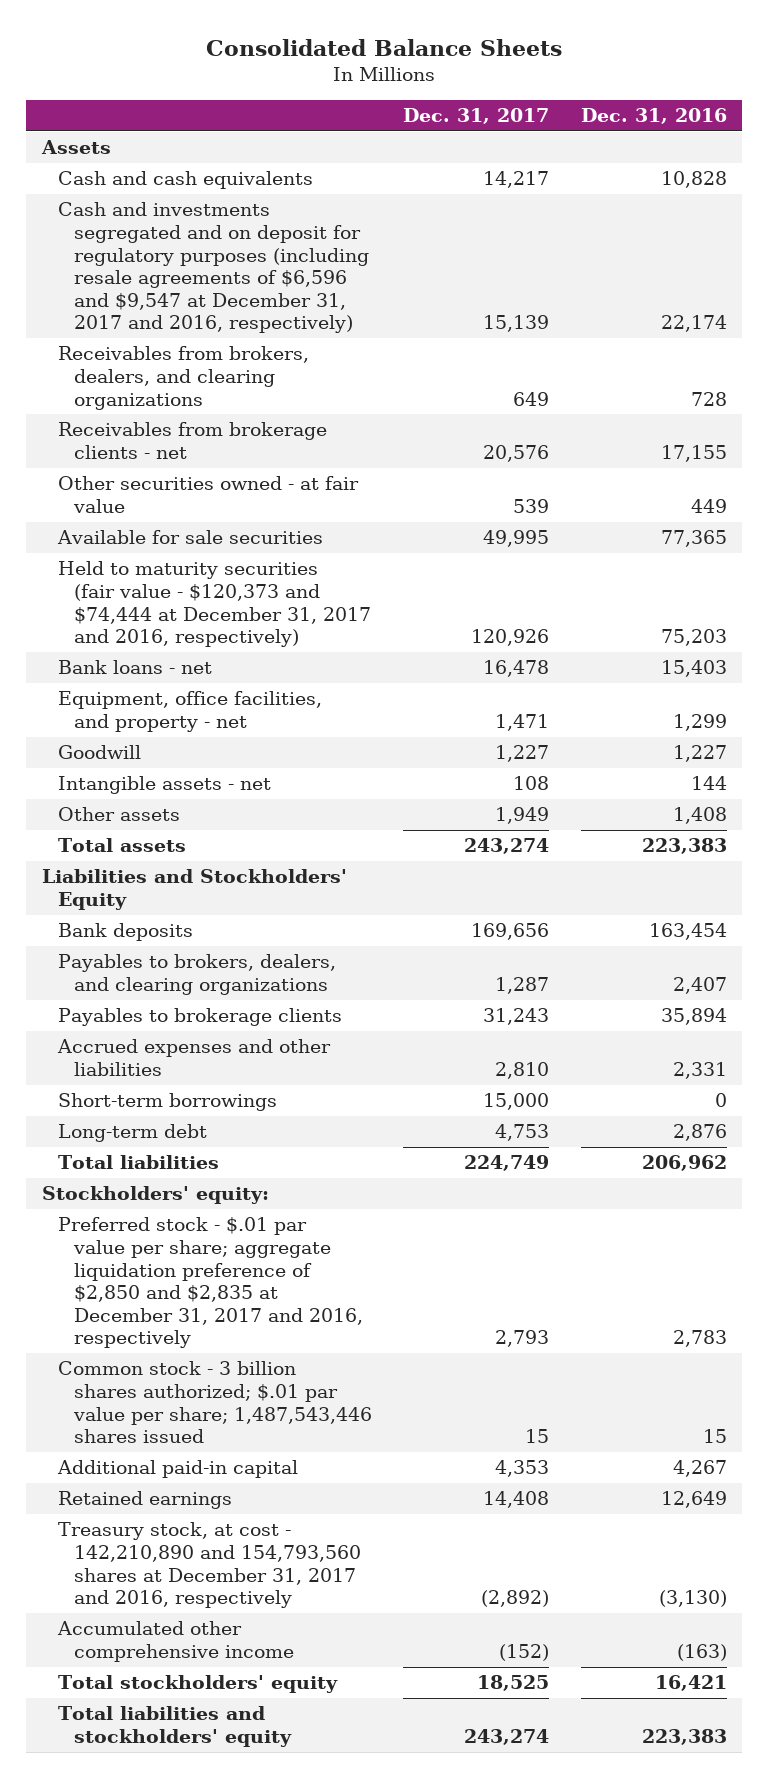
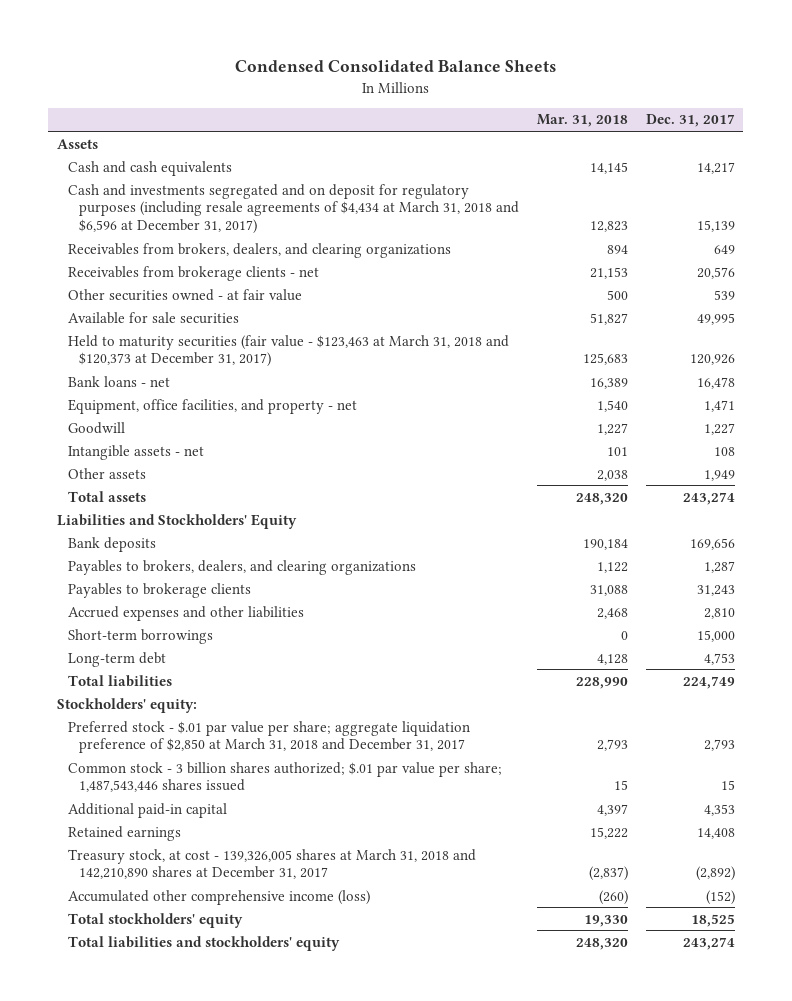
[206,38,563,56] Consolidated Balance Sheets -> [234,59,556,72] Condensed Consolidated Balance Sheets
[580,108,727,125] Dec. 31, 2016 -> none
none -> [536,114,628,128] Mar. 31, 2018
[57,202,369,334] Cash and investments segregated and on deposit for regulatory purposes (including resale agreements of $6,596 and $9,547 at December 31, 2017 and 2016, respectively) -> [68,183,520,235] Cash and investments segregated and on deposit for regulatory purposes (including resale agreements of $4,434 at March 31, 2018 and $6,596 at December 31, 2017)
[57,561,371,648] Held to maturity securities (fair value - $120,373 and $74,444 at December 31, 2017 and 2016, respectively) -> [68,334,510,368] Held to maturity securities (fair value - $123,463 at March 31, 2018 and $120,373 at December 31, 2017)
[57,1217,363,1349] Preferred stock - $.01 par value per share; aggregate liquidation preference of $2,850 and $2,835 at December 31, 2017 and 2016, respectively -> [68,720,471,754] Preferred stock - $.01 par value per share; aggregate liquidation preference of $2,850 at March 31, 2018 and December 31, 2017
[57,1522,361,1609] Treasury stock, at cost - 142,210,890 and 154,793,560 shares at December 31, 2017 and 2016, respectively -> [68,848,477,880] Treasury stock, at cost - 139,326,005 shares at March 31, 2018 and 142,210,890 shares at December 31, 2017
[56,1621,294,1663] Accumulated other comprehensive income -> [68,889,371,905] Accumulated other comprehensive income (loss)

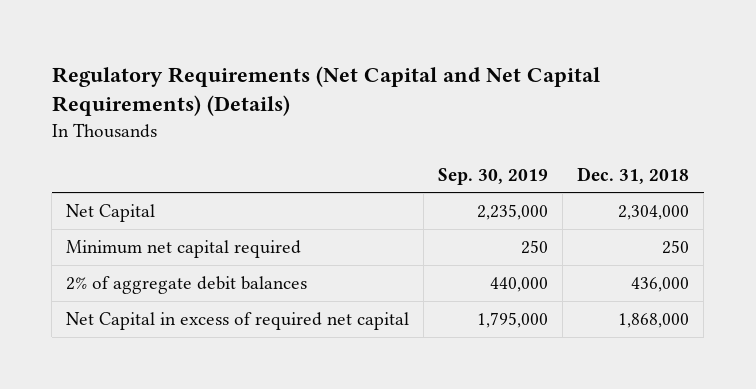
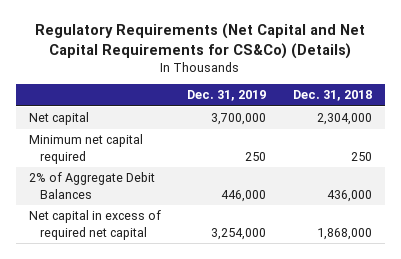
[51,65,600,117] Regulatory Requirements (Net Capital and Net Capital Requirements) (Details) -> [35,23,366,59] Regulatory Requirements (Net Capital and Net Capital Requirements for CS&Co) (Details)
[438,167,549,185] Sep. 30, 2019 -> none
none -> [187,90,267,102] Dec. 31, 2019
[66,204,156,223] Net Capital -> [28,112,89,126] Net capital
[66,276,308,295] 2% of aggregate debit balances -> [28,172,155,199] 2% of Aggregate Debit Balances
[66,312,410,331] Net Capital in excess of required net capital -> [28,210,161,240] Net capital in excess of required net capital

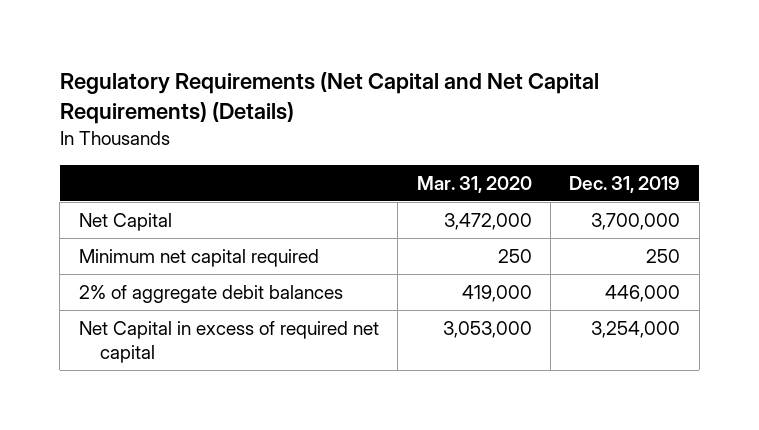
[35,23,366,59] Regulatory Requirements (Net Capital and Net Capital Requirements for CS&Co) (Details) -> [59,72,599,125] Regulatory Requirements (Net Capital and Net Capital Requirements) (Details)
[292,90,372,102] Dec. 31, 2018 -> none
none -> [416,175,532,193] Mar. 31, 2020
[28,112,89,126] Net capital -> [78,213,172,232] Net Capital
[28,172,155,199] 2% of Aggregate Debit Balances -> [78,285,343,304] 2% of aggregate debit balances
[28,210,161,240] Net capital in excess of required net capital -> [78,321,379,364] Net Capital in excess of required net capital

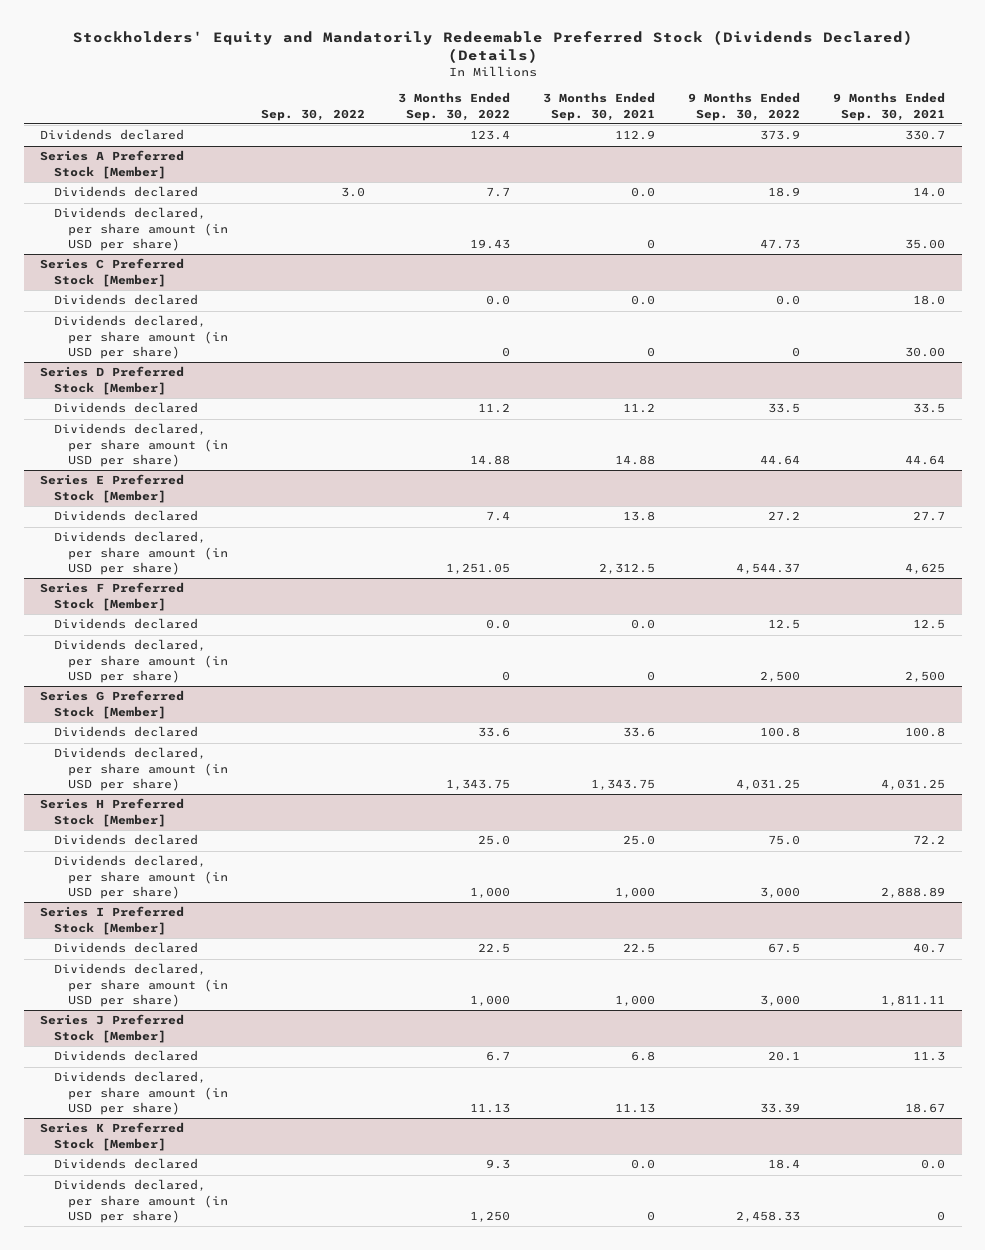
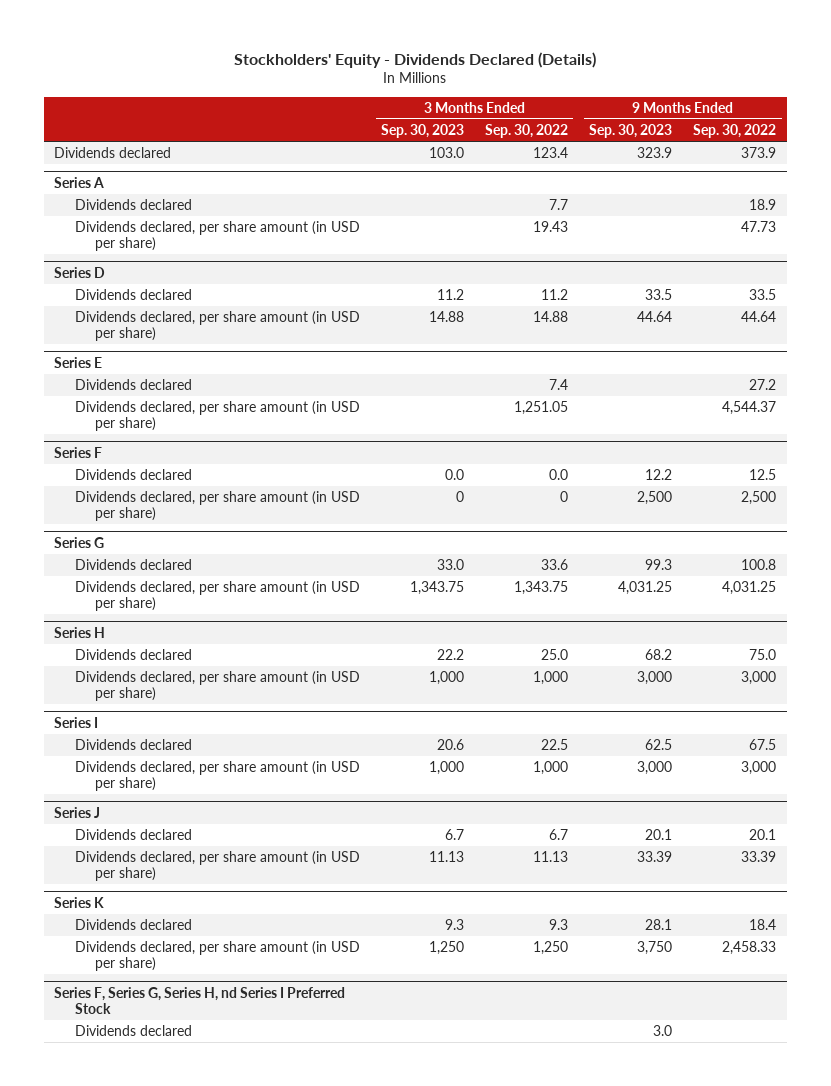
[72,30,913,64] Stockholders' Equity and Mandatorily Redeemable Preferred Stock (Dividends Declared) (Details) -> [234,51,597,68] Stockholders' Equity - Dividends Declared (Details)
[261,108,366,121] Sep. 30, 2022 -> none
[543,92,656,121] 3 Months Ended Sep. 30, 2021 -> none
[833,92,946,121] 9 Months Ended Sep. 30, 2021 -> none
none -> [381,124,465,139] Sep. 30, 2023
none -> [589,124,673,139] Sep. 30, 2023
[40,150,185,179] Series A Preferred Stock [Member] -> [54,176,105,188] Series A
[40,258,185,287] Series C Preferred Stock [Member] -> none
[54,294,199,306] Dividends declared -> none
[54,315,229,359] Dividends declared, per share amount (in USD per share) -> none
[40,366,185,395] Series D Preferred Stock [Member] -> [54,266,106,278] Series D
[40,474,185,503] Series E Preferred Stock [Member] -> [54,356,103,368] Series E
[40,582,185,611] Series F Preferred Stock [Member] -> [54,446,103,458] Series F
[40,690,185,719] Series G Preferred Stock [Member] -> [54,536,105,548] Series G
[40,798,185,827] Series H Preferred Stock [Member] -> [54,626,106,638] Series H
[40,906,185,935] Series I Preferred Stock [Member] -> [54,716,99,728] Series I
[40,1014,185,1043] Series J Preferred Stock [Member] -> [54,806,101,818] Series J
[40,1122,185,1151] Series K Preferred Stock [Member] -> [54,896,105,908] Series K
none -> [54,986,346,1014] Series F, Series G, Series H, nd Series I Preferred Stock
none -> [74,1025,192,1037] Dividends declared

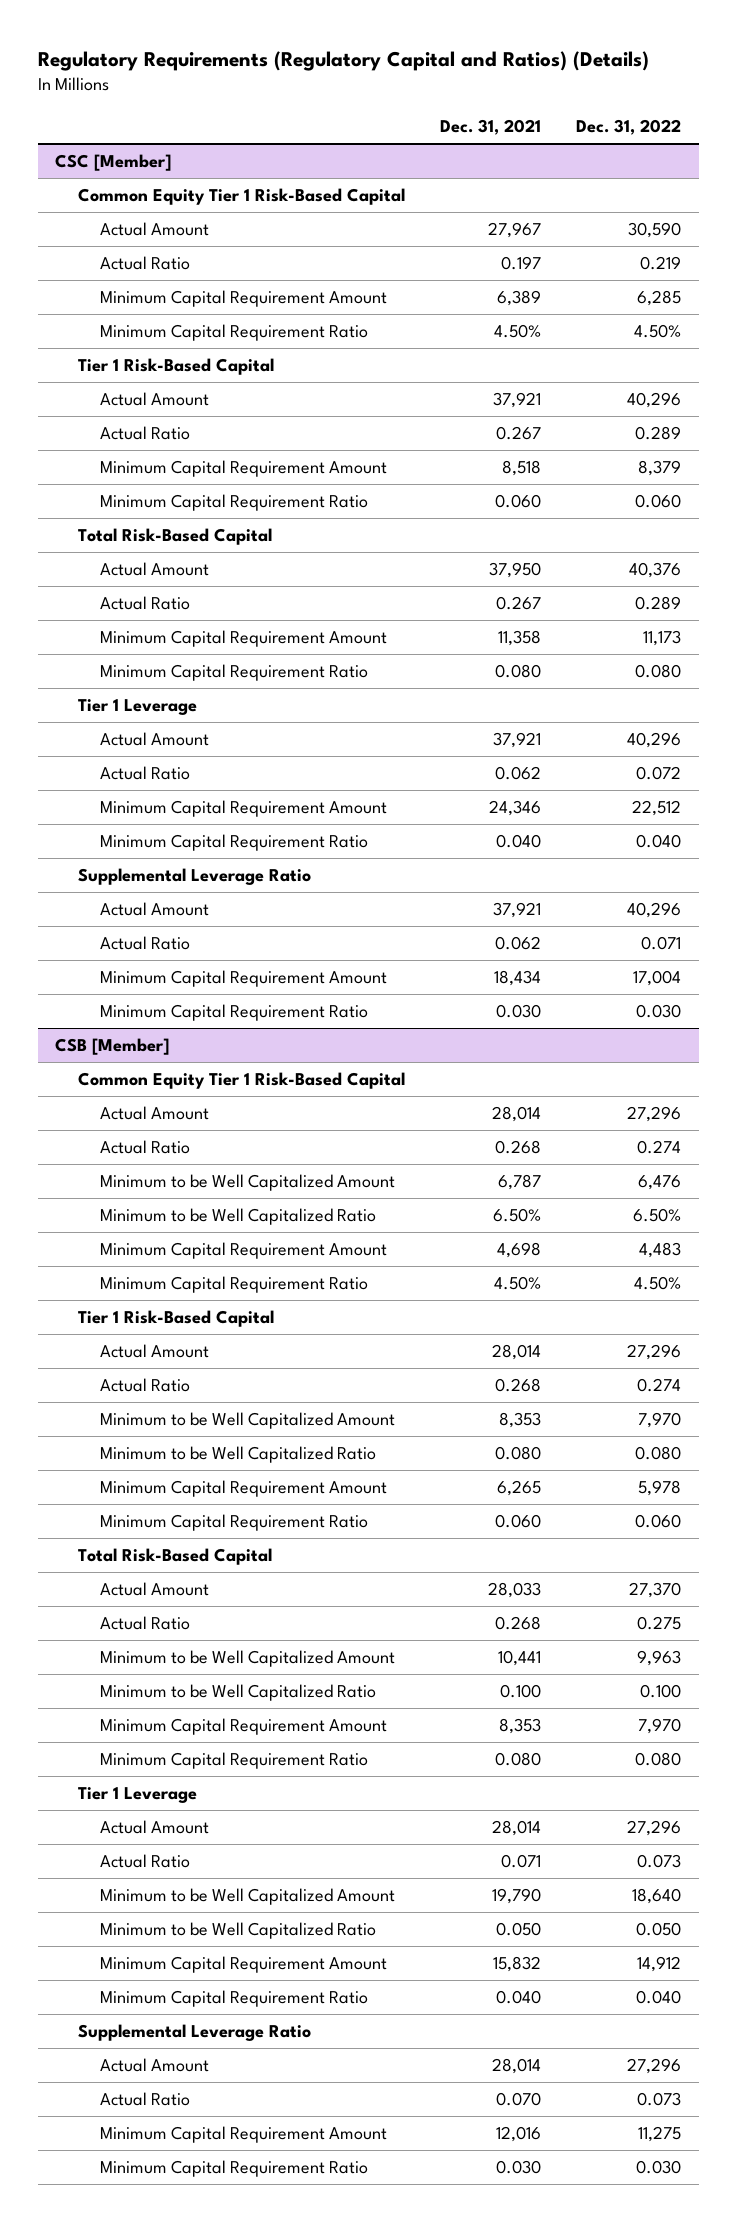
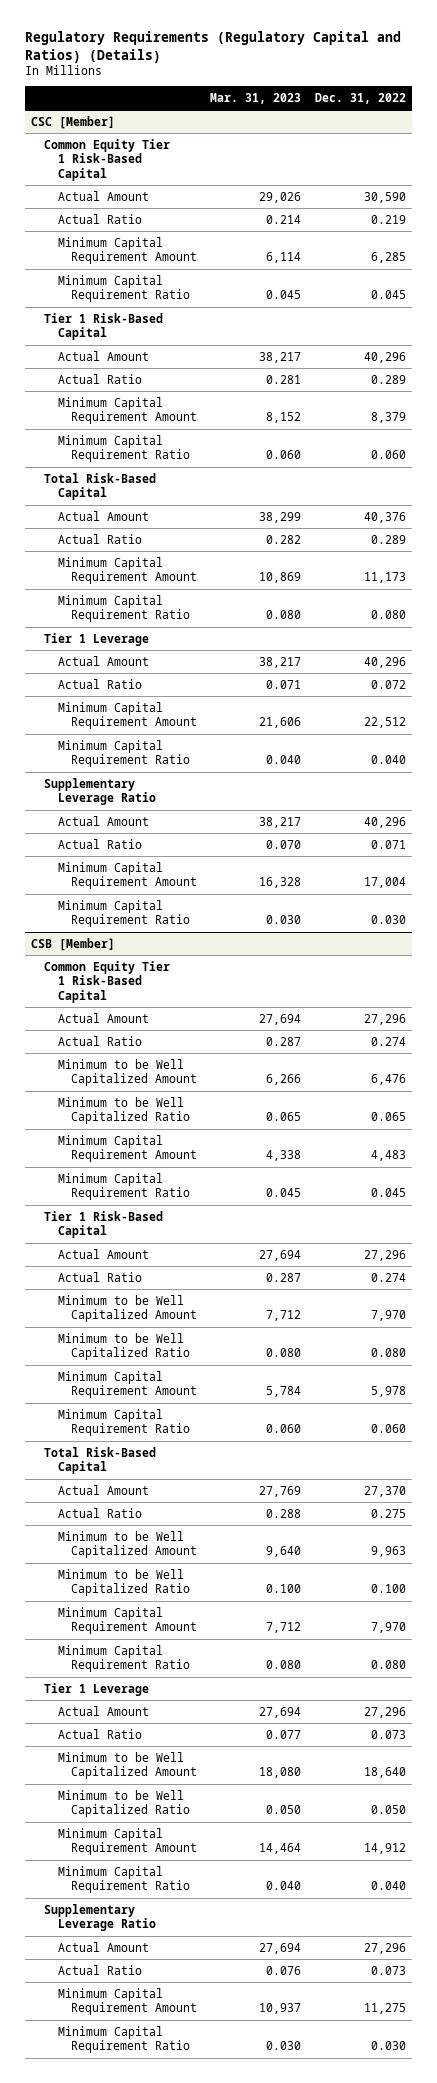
[439,118,541,135] Dec. 31, 2021 -> none
none -> [210,92,302,104] Mar. 31, 2023
[634,324,682,339] 4.50% -> [370,290,406,300] 0.045
[77,868,311,886] Supplemental Leverage Ratio -> [44,777,156,806] Supplementary Leverage Ratio
[633,1208,682,1223] 6.50% -> [370,1112,406,1122] 0.065
[634,1276,682,1291] 4.50% -> [370,1188,406,1198] 0.045
[77,2024,311,2042] Supplemental Leverage Ratio -> [44,1903,156,1932] Supplementary Leverage Ratio

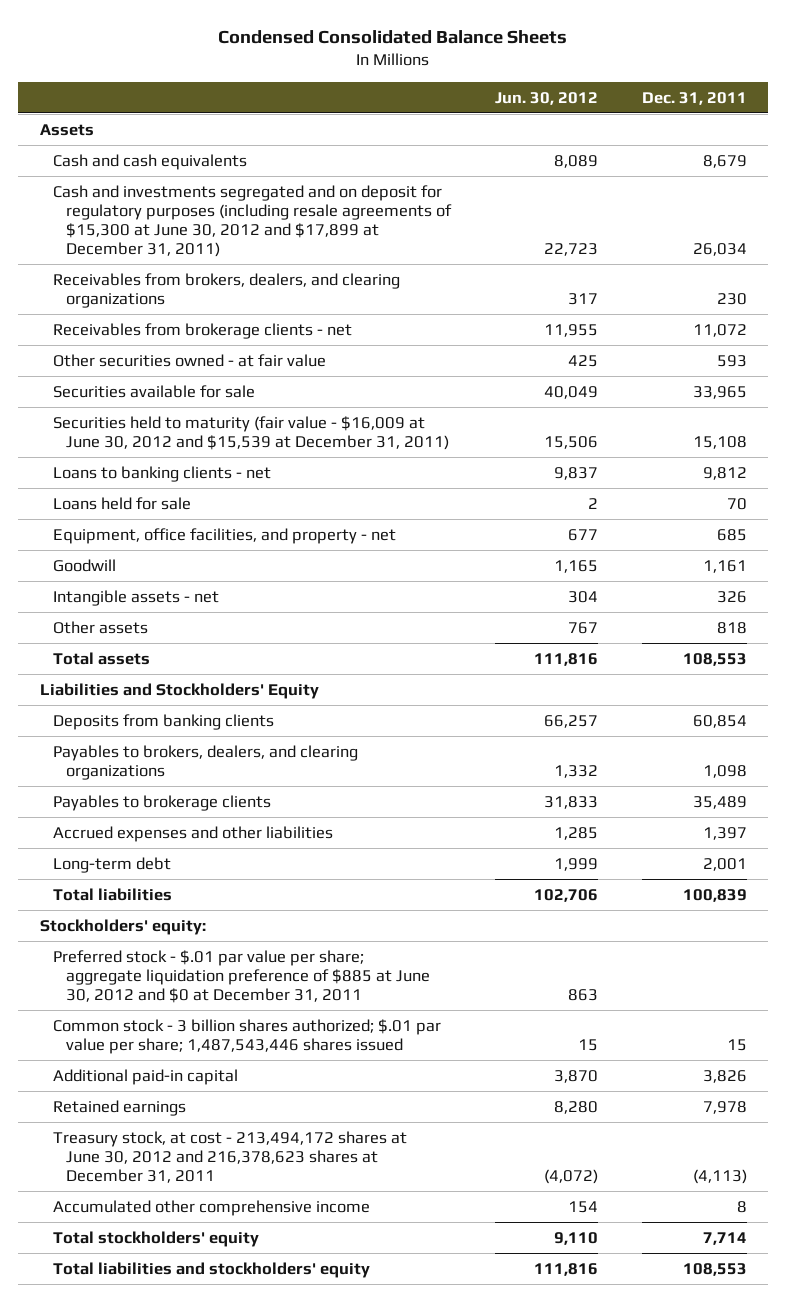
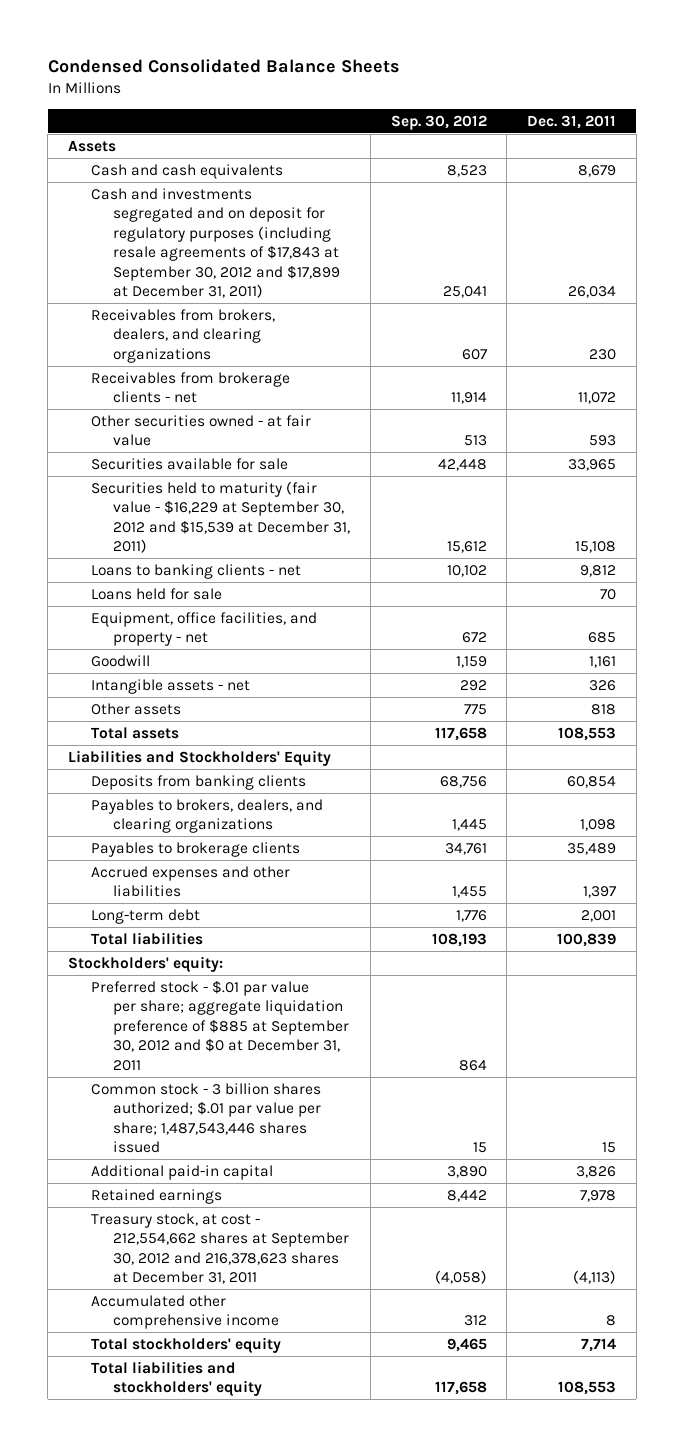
[494,91,598,105] Jun. 30, 2012 -> none
none -> [390,114,487,130] Sep. 30, 2012
[53,184,453,257] Cash and investments segregated and on deposit for regulatory purposes (including resale agreements of $15,300 at June 30, 2012 and $17,899 at December 31, 2011) -> [90,187,340,299] Cash and investments segregated and on deposit for regulatory purposes (including resale agreements of $17,843 at September 30, 2012 and $17,899 at December 31, 2011)
[53,415,450,450] Securities held to maturity (fair value - $16,009 at June 30, 2012 and $15,539 at December 31, 2011) -> [90,480,350,554] Securities held to maturity (fair value - $16,229 at September 30, 2012 and $15,539 at December 31, 2011)
[53,949,431,1003] Preferred stock - $.01 par value per share; aggregate liquidation preference of $885 at June 30, 2012 and $0 at December 31, 2011 -> [90,979,349,1071] Preferred stock - $.01 par value per share; aggregate liquidation preference of $885 at September 30, 2012 and $0 at December 31, 2011
[53,1130,408,1183] Treasury stock, at cost - 213,494,172 shares at June 30, 2012 and 216,378,623 shares at December 31, 2011 -> [90,1212,349,1285] Treasury stock, at cost - 212,554,662 shares at September 30, 2012 and 216,378,623 shares at December 31, 2011

